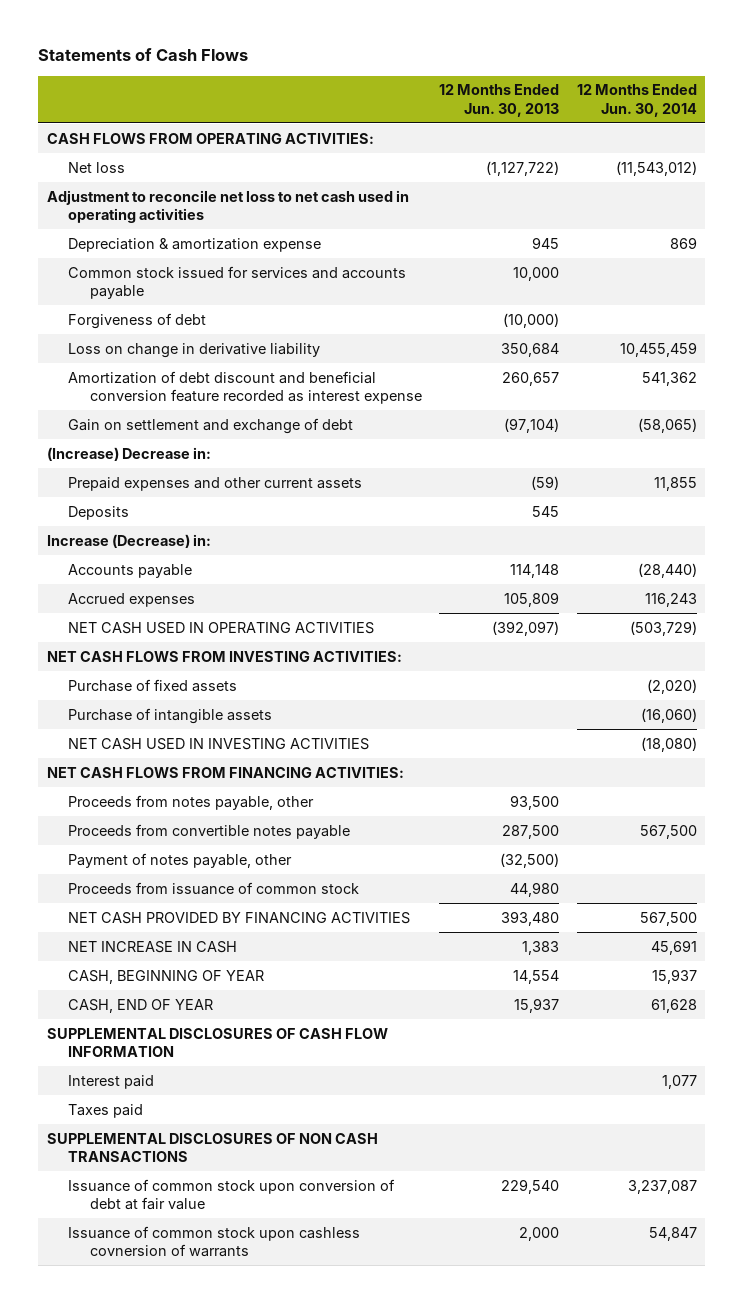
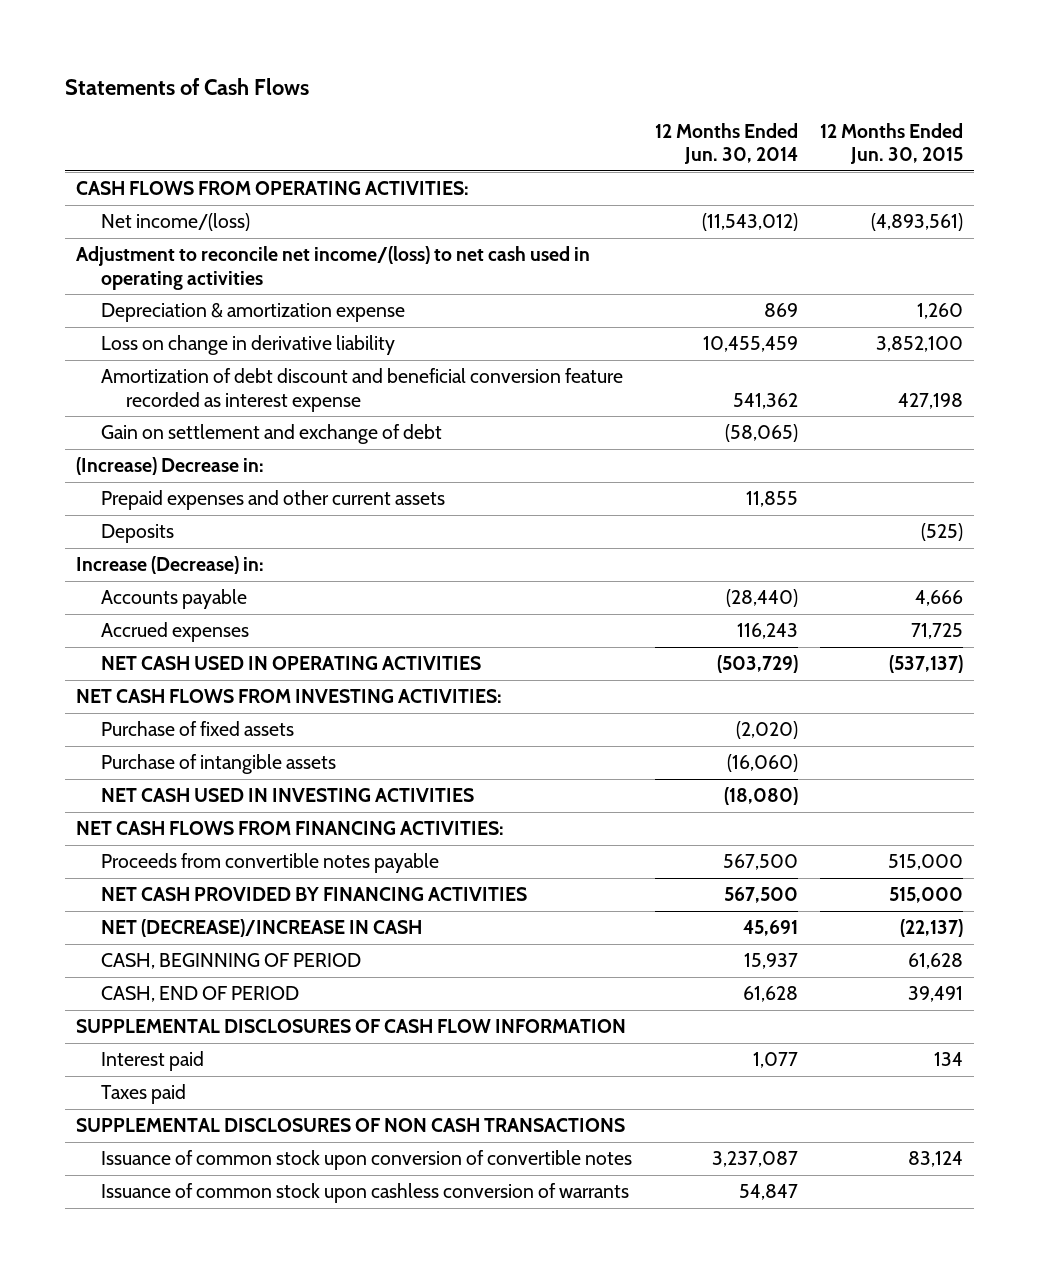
[439,84,560,117] 12 Months Ended Jun. 30, 2013 -> none
none -> [819,122,963,164] 12 Months Ended Jun. 30, 2015
[68,161,126,173] Net loss -> [101,213,251,232] Net income/(loss)
[47,189,410,223] Adjustment to reconcile net loss to net cash used in operating activities -> [76,246,591,290] Adjustment to reconcile net income/(loss) to net cash used in operating activities
[68,265,407,299] Common stock issued for services and accounts payable -> none
[68,312,207,329] Forgiveness of debt -> none
[68,794,315,810] Proceeds from notes payable, other -> none
[68,852,293,868] Payment of notes payable, other -> none
[68,881,360,895] Proceeds from issuance of common stock -> none
[68,940,238,953] NET INCREASE IN CASH -> [101,919,423,938] NET (DECREASE)/INCREASE IN CASH
[68,969,265,984] CASH, BEGINNING OF YEAR -> [101,953,362,970] CASH, BEGINNING OF PERIOD
[68,998,214,1013] CASH, END OF YEAR -> [101,986,300,1003] CASH, END OF PERIOD
[68,1178,396,1210] Issuance of common stock upon conversion of debt at fair value -> [101,1150,633,1171] Issuance of common stock upon conversion of convertible notes
[68,1225,361,1257] Issuance of common stock upon cashless covnersion of warrants -> [101,1183,630,1204] Issuance of common stock upon cashless conversion of warrants

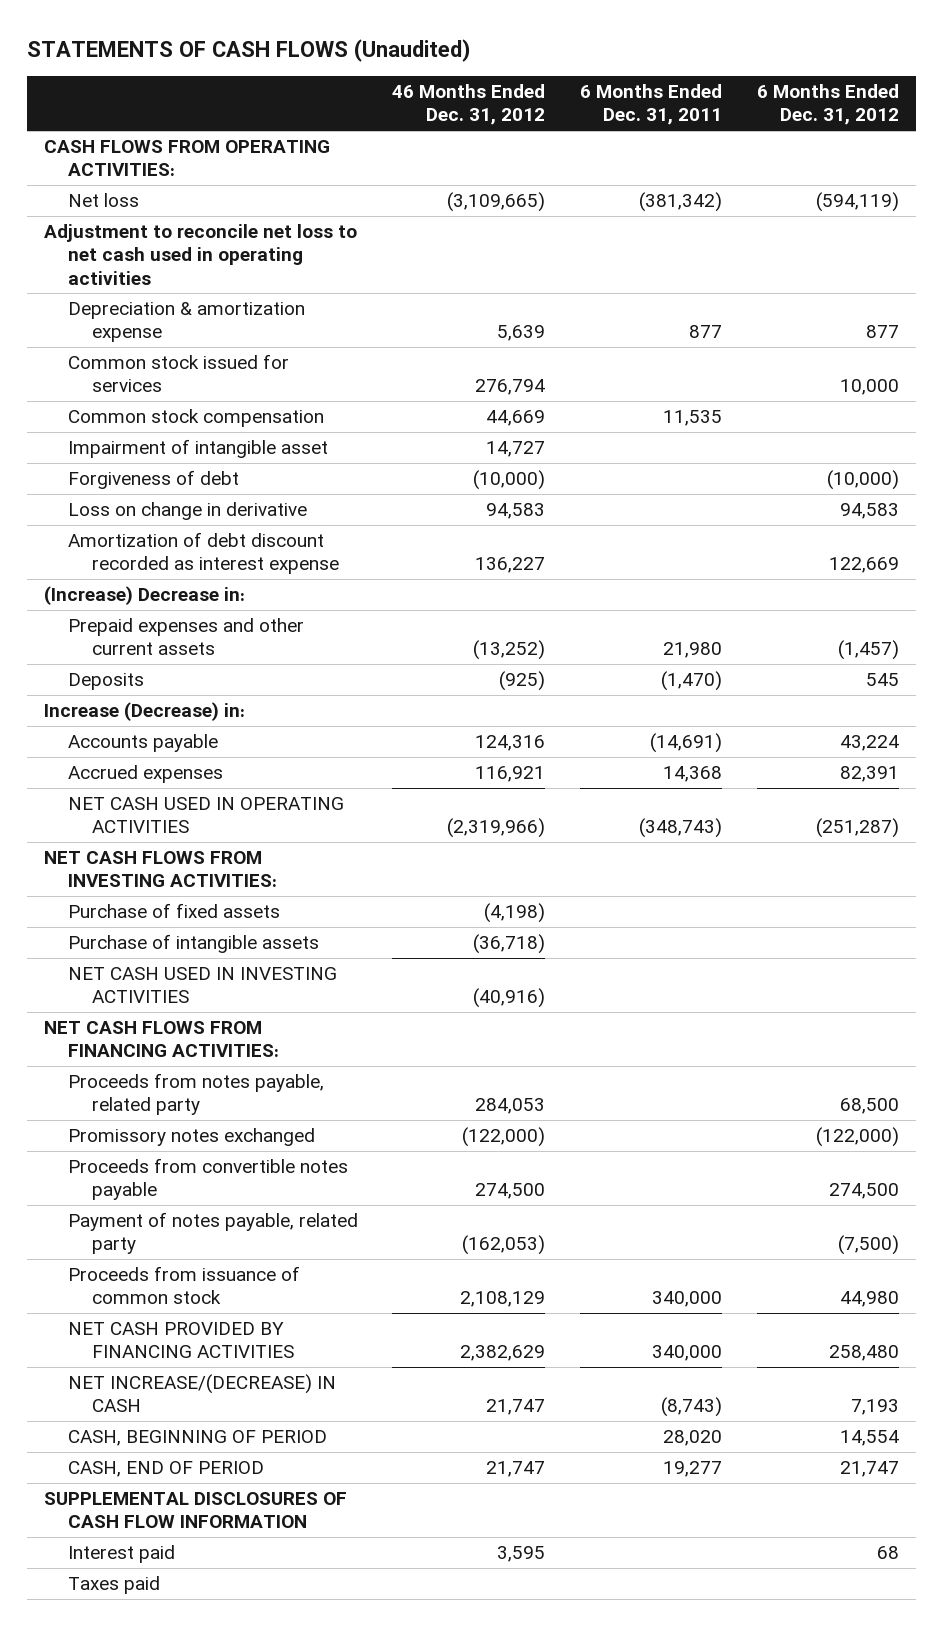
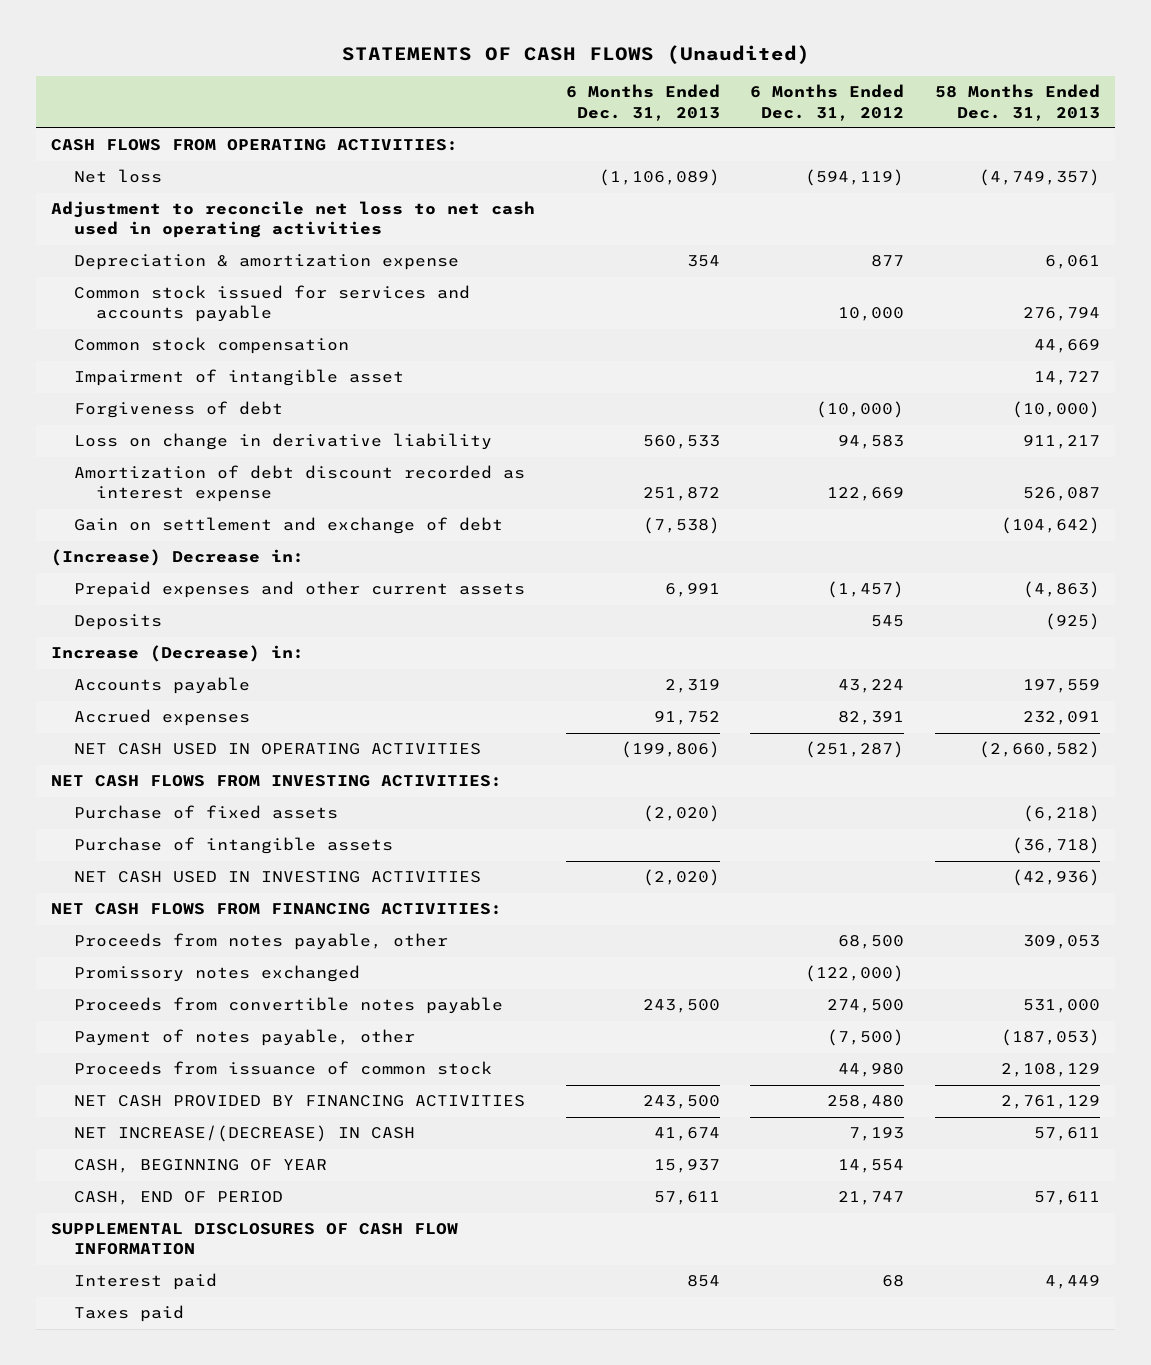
[392,84,546,126] 46 Months Ended Dec. 31, 2012 -> none
[580,84,723,126] 6 Months Ended Dec. 31, 2011 -> none
none -> [565,84,720,121] 6 Months Ended Dec. 31, 2013
none -> [934,84,1100,121] 58 Months Ended Dec. 31, 2013
[67,354,289,393] Common stock issued for services -> [73,285,470,323] Common stock issued for services and accounts payable
[67,502,307,521] Loss on change in derivative -> [73,433,492,451] Loss on change in derivative liability
none -> [73,517,503,535] Gain on settlement and exchange of debt
[67,1073,324,1116] Proceeds from notes payable, related party -> [73,933,448,951] Proceeds from notes payable, other
[67,1212,358,1255] Payment of notes payable, related party -> [73,1029,415,1047] Payment of notes payable, other
[67,1430,327,1447] CASH, BEGINNING OF PERIOD -> [73,1159,327,1174] CASH, BEGINNING OF YEAR

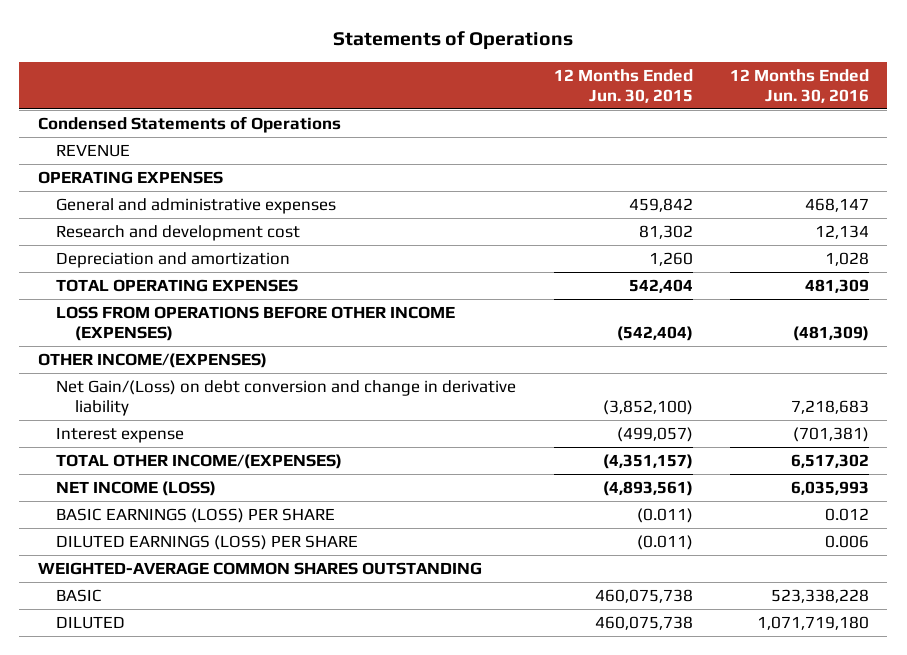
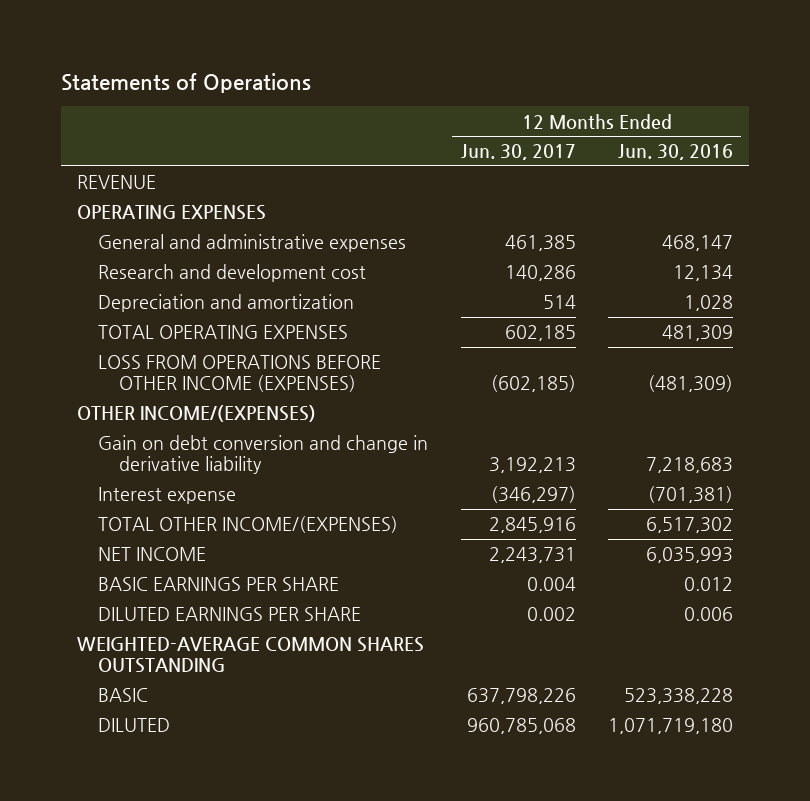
[553,69,693,104] 12 Months Ended Jun. 30, 2015 -> none
none -> [460,144,576,161] Jun. 30, 2017
[37,115,341,133] Condensed Statements of Operations -> none
[56,379,517,416] Net Gain/(Loss) on debt conversion and change in derivative liability -> [98,435,429,475] Gain on debt conversion and change in derivative liability
[56,480,217,496] NET INCOME (LOSS) -> [98,547,207,562] NET INCOME
[56,507,336,523] BASIC EARNINGS (LOSS) PER SHARE -> [98,577,340,592] BASIC EARNINGS PER SHARE
[56,534,359,550] DILUTED EARNINGS (LOSS) PER SHARE -> [98,607,362,622] DILUTED EARNINGS PER SHARE

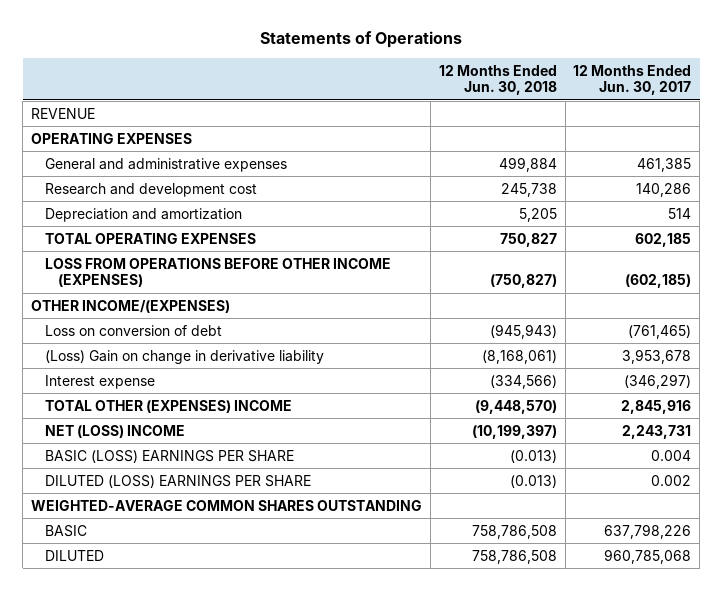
[617,144,733,161] Jun. 30, 2016 -> none
none -> [438,64,557,96] 12 Months Ended Jun. 30, 2018
none -> [44,324,222,336] Loss on conversion of debt
[98,435,429,475] Gain on debt conversion and change in derivative liability -> [44,349,324,364] (Loss) Gain on change in derivative liability
[488,457,576,474] 3,192,213 -> [622,348,692,364] 3,953,678
[98,516,399,534] TOTAL OTHER INCOME/(EXPENSES) -> [44,399,292,413] TOTAL OTHER (EXPENSES) INCOME
[98,547,207,562] NET INCOME -> [44,424,185,438] NET (LOSS) INCOME
[98,577,340,592] BASIC EARNINGS PER SHARE -> [44,449,294,463] BASIC (LOSS) EARNINGS PER SHARE
[98,607,362,622] DILUTED EARNINGS PER SHARE -> [44,474,311,488] DILUTED (LOSS) EARNINGS PER SHARE

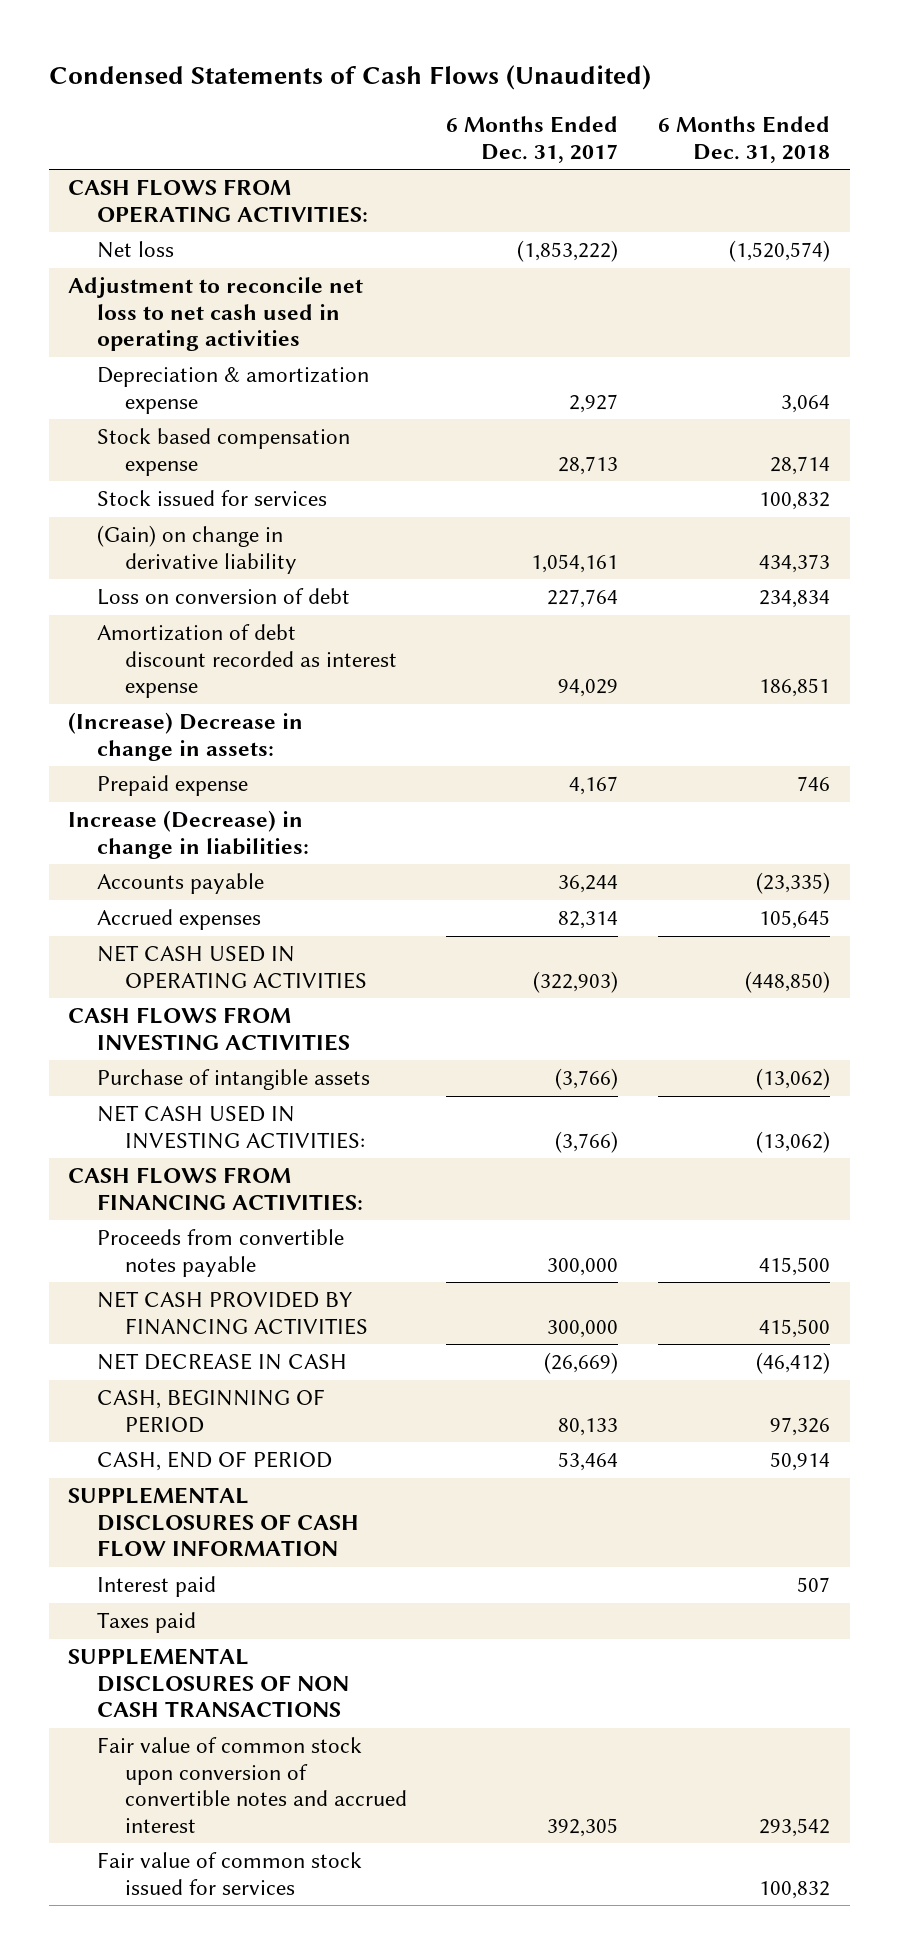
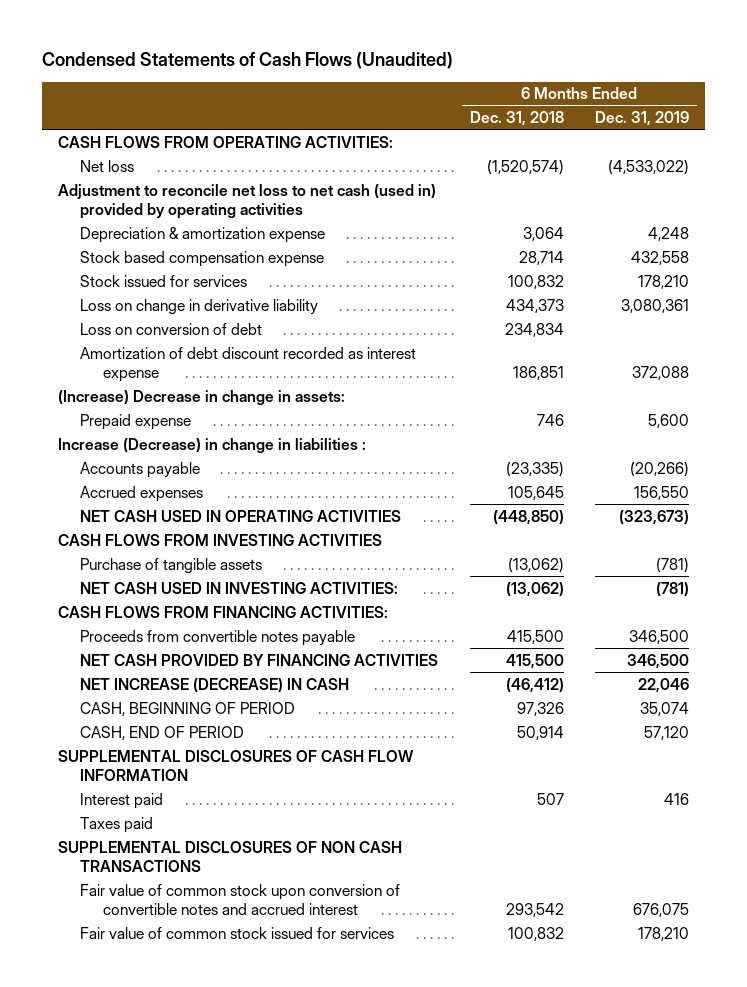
[446,116,619,163] 6 Months Ended Dec. 31, 2017 -> none
none -> [595,111,690,127] Dec. 31, 2019
[68,277,364,352] Adjustment to reconcile net loss to net cash used in operating activities -> [57,183,436,219] Adjustment to reconcile net loss to net cash (used in) provided by operating activities
[96,525,297,574] (Gain) on change in derivative liability -> [80,298,319,315] Loss on change in derivative liability
[68,810,309,859] Increase (Decrease) in change in liabilities: -> [57,437,366,453] Increase (Decrease) in change in liabilities :
[96,1069,370,1091] Purchase of intangible assets -> [80,557,263,574] Purchase of tangible assets
[96,1353,347,1371] NET DECREASE IN CASH -> [80,677,350,693] NET INCREASE (DECREASE) IN CASH

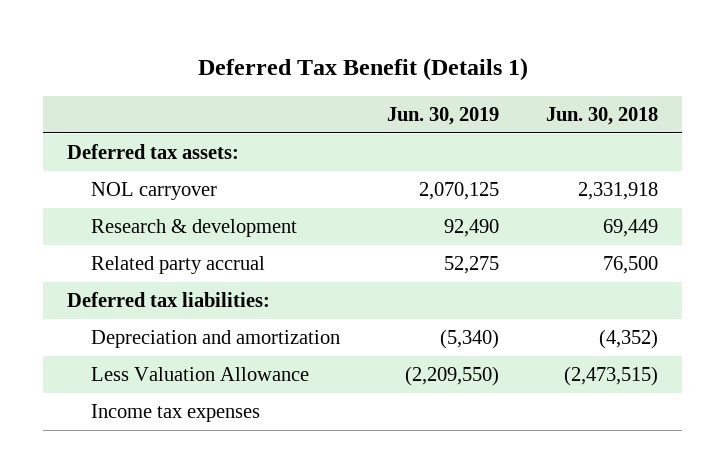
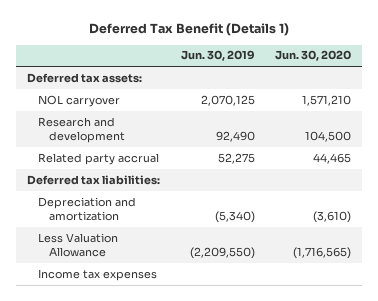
[546,107,659,126] Jun. 30, 2018 -> none
none -> [275,50,352,62] Jun. 30, 2020
[90,219,297,238] Research & development -> [37,116,125,144] Research and development

